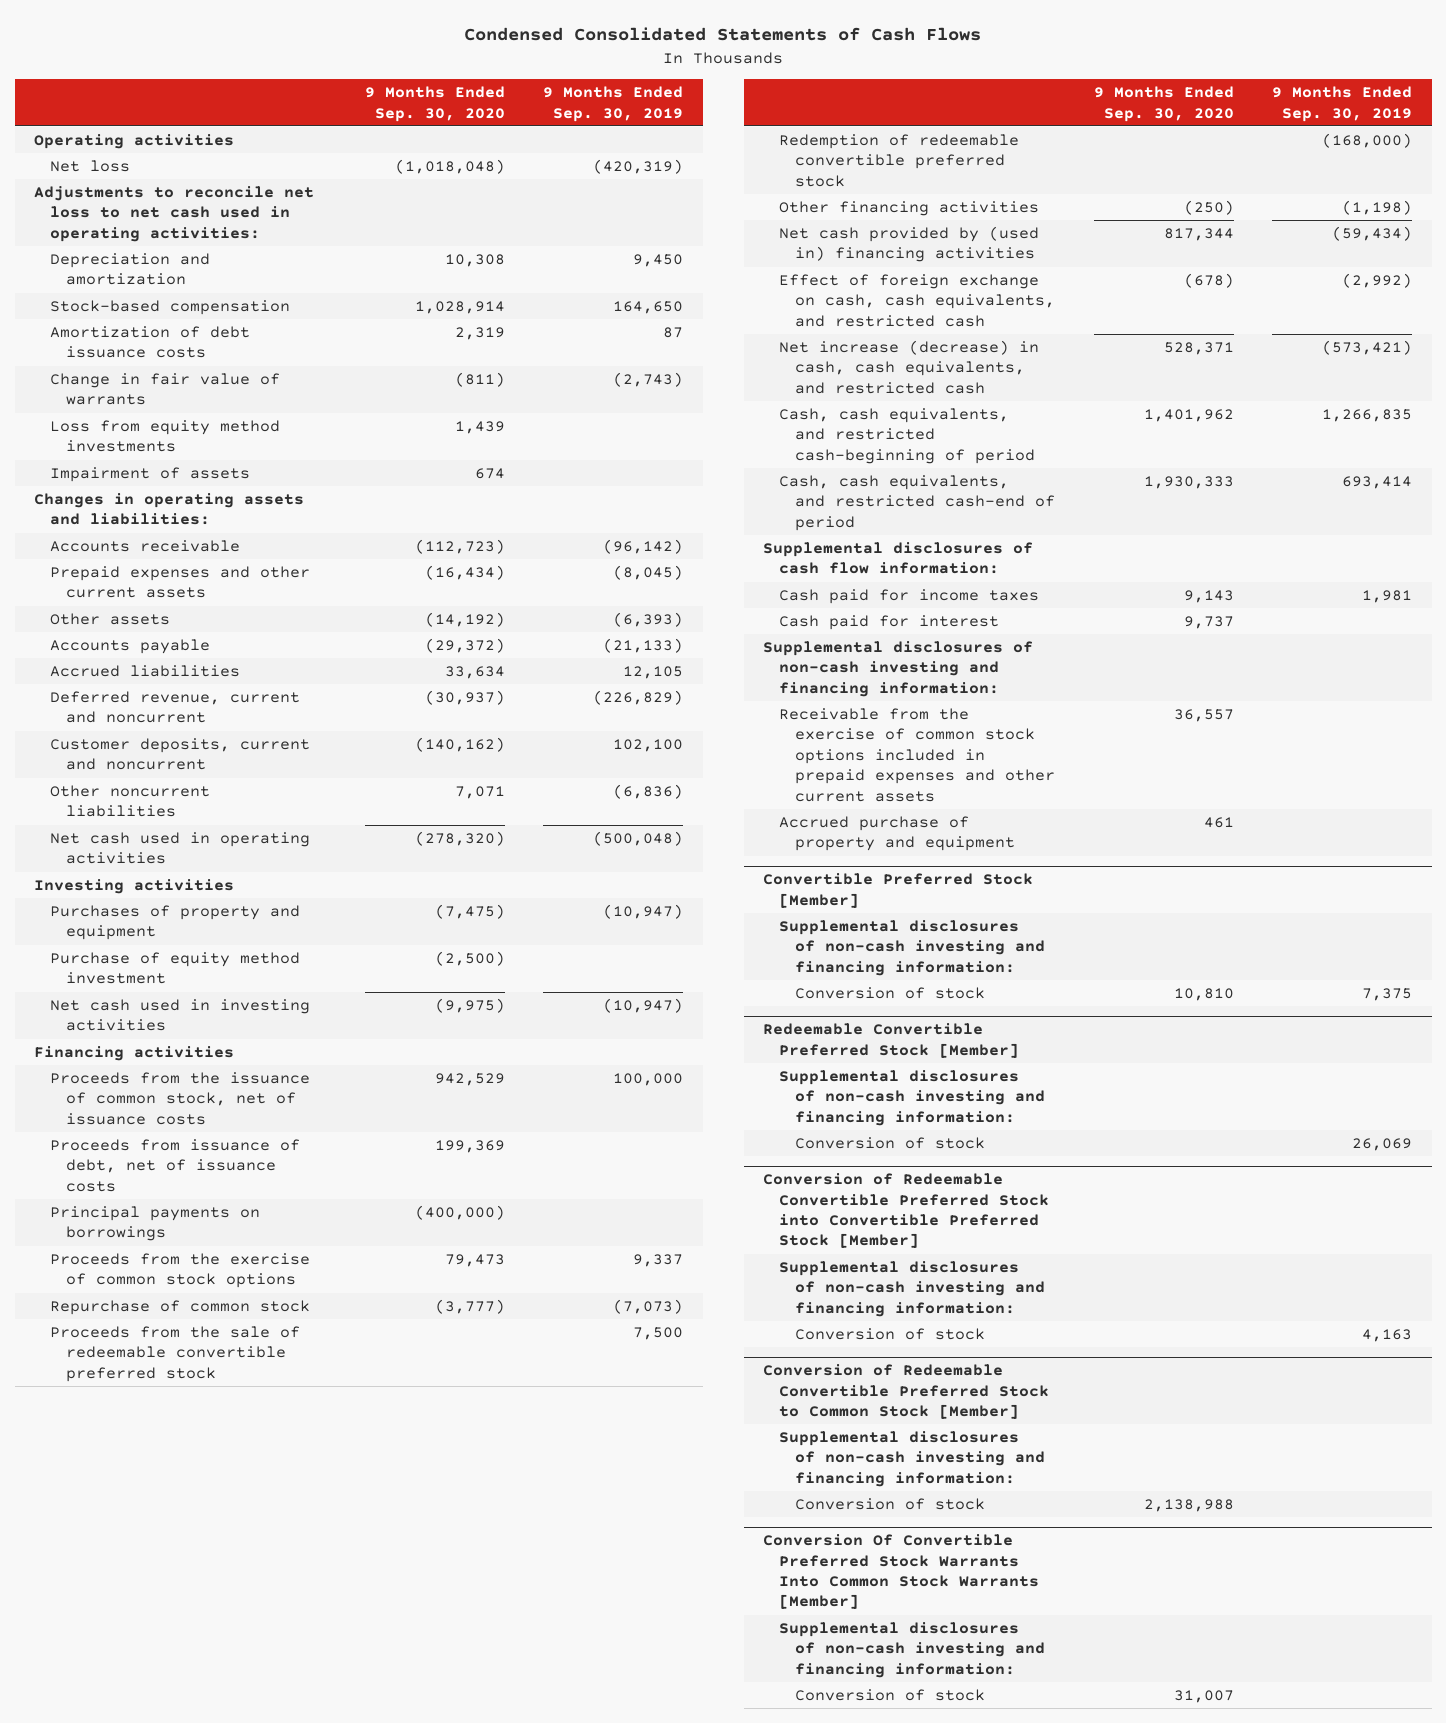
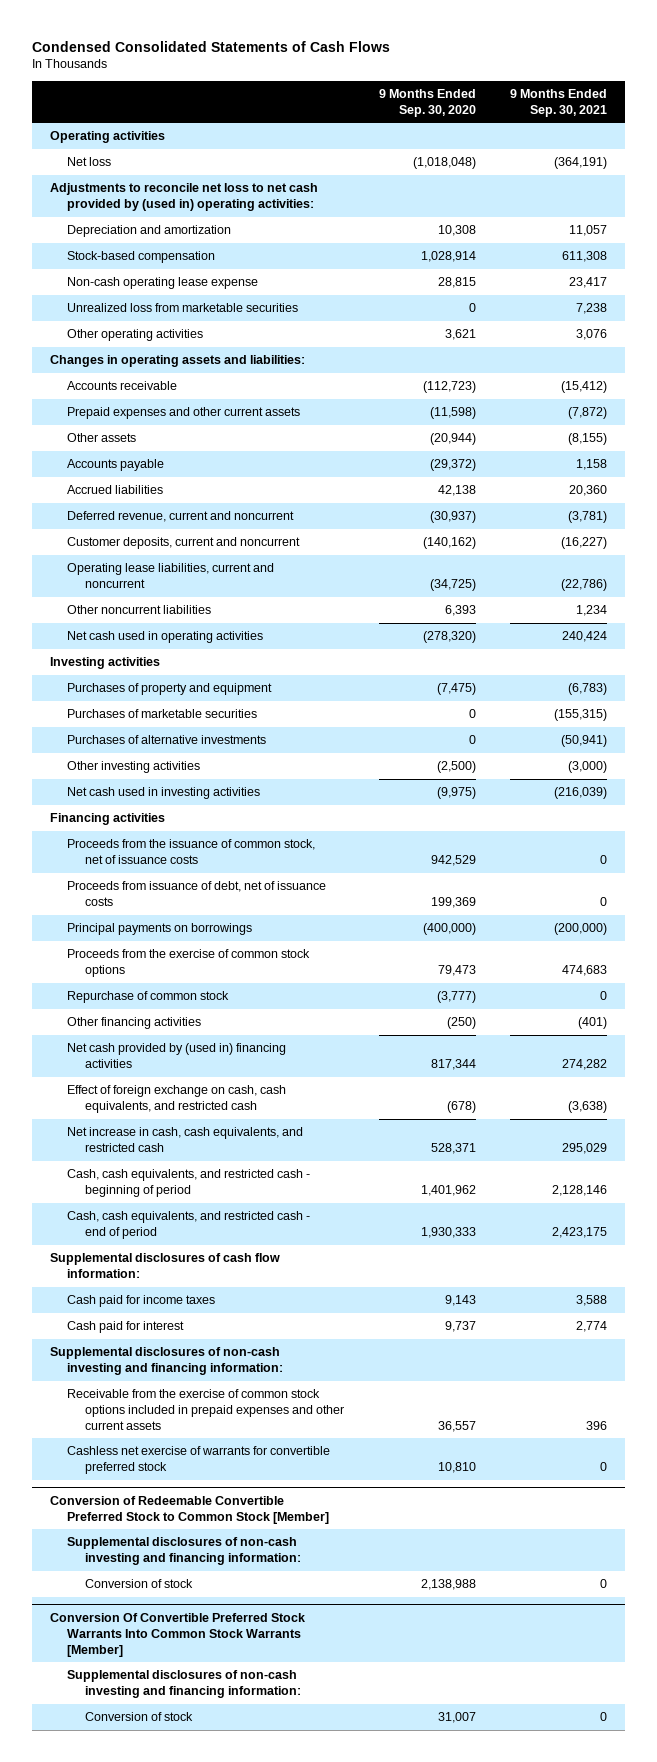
[543,86,684,122] 9 Months Ended Sep. 30, 2019 -> none
none -> [510,88,608,117] 9 Months Ended Sep. 30, 2021
[34,186,315,242] Adjustments to reconcile net loss to net cash used in operating activities: -> [49,183,318,211] Adjustments to reconcile net loss to net cash provided by (used in) operating activities:
[50,326,251,359] Amortization of debt issuance costs -> none
[50,373,281,406] Change in fair value of warrants -> none
[50,420,281,453] Loss from equity method investments -> none
[50,467,251,483] Impairment of assets -> none
none -> [67,277,259,290] Non-cash operating lease expense
none -> [67,303,299,313] Unrealized loss from marketable securities
none -> [67,329,204,342] Other operating activities
[424,565,505,581] (16,434) -> [429,407,476,420] (11,598)
[424,612,505,628] (14,192) -> [429,433,476,446] (20,944)
[444,666,505,680] 33,634 -> [437,485,476,497] 42,138
none -> [67,563,275,588] Operating lease liabilities, current and noncurrent
[454,786,505,800] 7,071 -> [444,605,476,617] 6,393
none -> [67,709,258,719] Purchases of marketable securities
none -> [67,735,267,745] Purchases of alternative investments
[50,952,301,985] Purchase of equity method investment -> [67,761,201,774] Other investing activities
[50,1326,301,1382] Proceeds from the sale of redeemable convertible preferred stock -> none
[779,134,1020,187] Redemption of redeemable convertible preferred stock -> none
[779,340,1040,394] Net increase (decrease) in cash, cash equivalents, and restricted cash -> [67,1127,304,1152] Net increase in cash, cash equivalents, and restricted cash
[779,408,1036,464] Cash, cash equivalents, and restricted cash-beginning of period -> [67,1169,311,1197] Cash, cash equivalents, and restricted cash - beginning of period
[779,475,1056,531] Cash, cash equivalents, and restricted cash-end of period -> [67,1211,311,1239] Cash, cash equivalents, and restricted cash - end of period
[779,816,1016,852] Accrued purchase of property and equipment -> none
[763,873,1034,908] Convertible Preferred Stock [Member] -> none
[779,920,1046,976] Supplemental disclosures of non-cash investing and financing information: -> none
[763,1023,1020,1058] Redeemable Convertible Preferred Stock [Member] -> none
[779,1070,1046,1126] Supplemental disclosures of non-cash investing and financing information: -> none
[795,1137,986,1150] Conversion of stock -> none
[763,1173,1050,1249] Conversion of Redeemable Convertible Preferred Stock into Convertible Preferred Stock [Member] -> none
[779,1261,1046,1317] Supplemental disclosures of non-cash investing and financing information: -> none
[795,1328,986,1341] Conversion of stock -> none
[795,987,986,1000] Conversion of stock -> [67,1446,331,1474] Cashless net exercise of warrants for convertible preferred stock

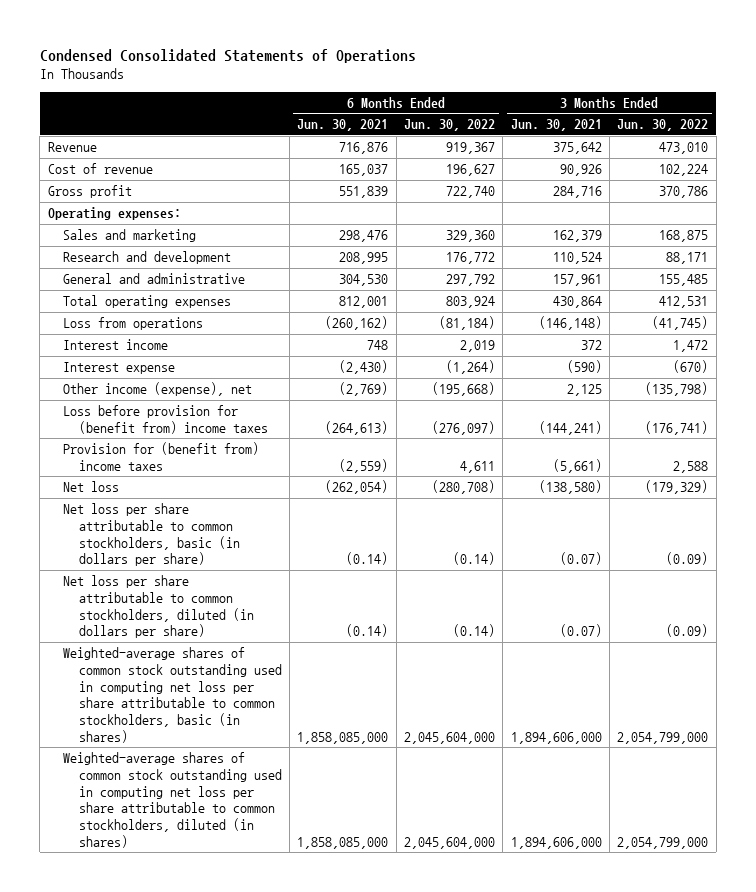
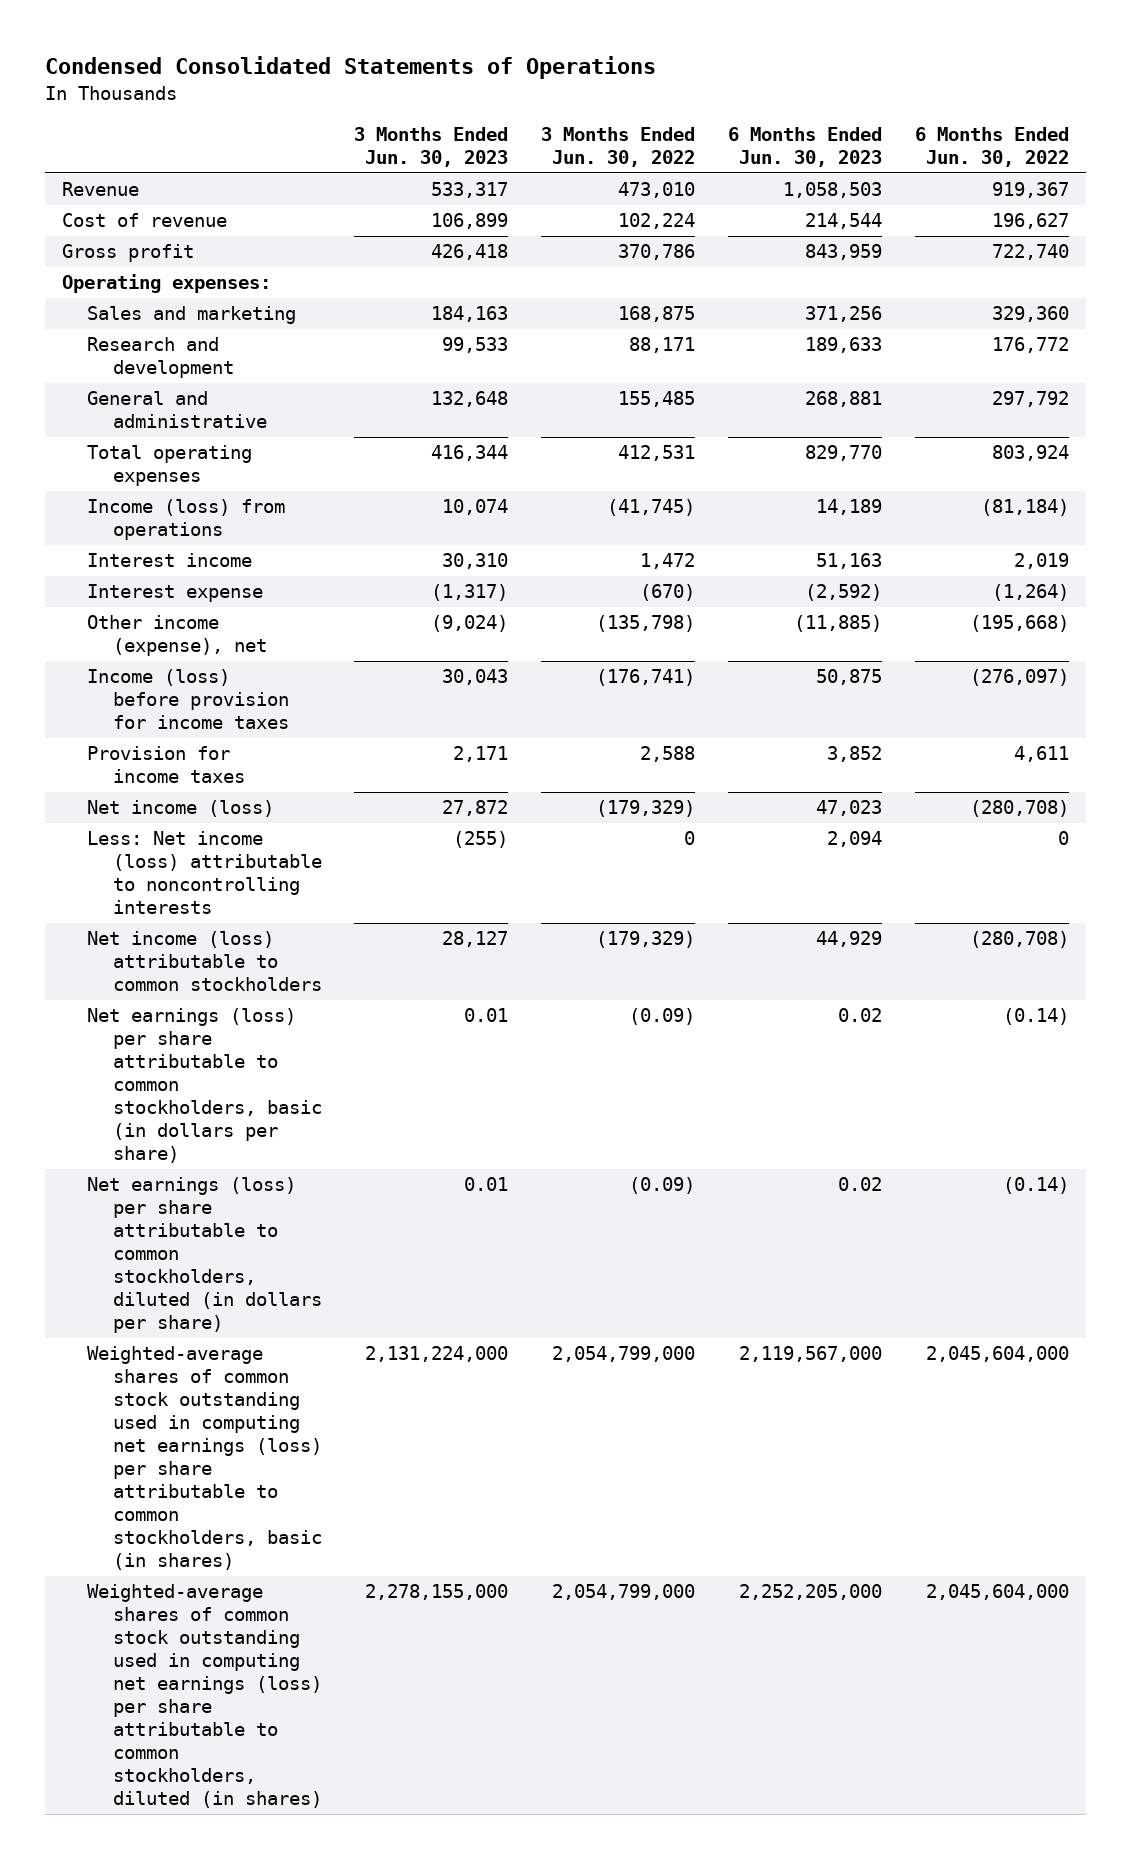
[297,119,389,132] Jun. 30, 2021 -> none
[510,119,602,132] Jun. 30, 2021 -> none
none -> [354,126,509,167] 3 Months Ended Jun. 30, 2023
none -> [728,126,883,167] 6 Months Ended Jun. 30, 2023
[63,317,204,331] Loss from operations -> [87,499,286,541] Income (loss) from operations
[63,405,268,434] Loss before provision for (benefit from) income taxes -> [87,669,289,730] Income (loss) before provision for income taxes
[63,442,260,471] Provision for (benefit from) income taxes -> [87,746,245,784] Provision for income taxes
none -> [87,800,275,818] Net income (loss)
none -> [87,831,322,915] Less: Net income (loss) attributable to noncontrolling interests
[63,481,120,493] Net loss -> [87,931,322,992] Net income (loss) attributable to common stockholders
[63,503,240,567] Net loss per share attributable to common stockholders, basic (in dollars per share) -> [87,1008,322,1164] Net earnings (loss) per share attributable to common stockholders, basic (in dollars per share)
[63,575,254,639] Net loss per share attributable to common stockholders, diluted (in dollars per share) -> [87,1177,322,1334] Net earnings (loss) per share attributable to common stockholders, diluted (in dollars per share)
[63,647,282,743] Weighted-average shares of common stock outstanding used in computing net loss per share attributable to common stockholders, basic (in shares) -> [87,1346,322,1571] Weighted-average shares of common stock outstanding used in computing net earnings (loss) per share attributable to common stockholders, basic (in shares)
[63,752,282,848] Weighted-average shares of common stock outstanding used in computing net loss per share attributable to common stockholders, diluted (in shares) -> [87,1584,322,1809] Weighted-average shares of common stock outstanding used in computing net earnings (loss) per share attributable to common stockholders, diluted (in shares)

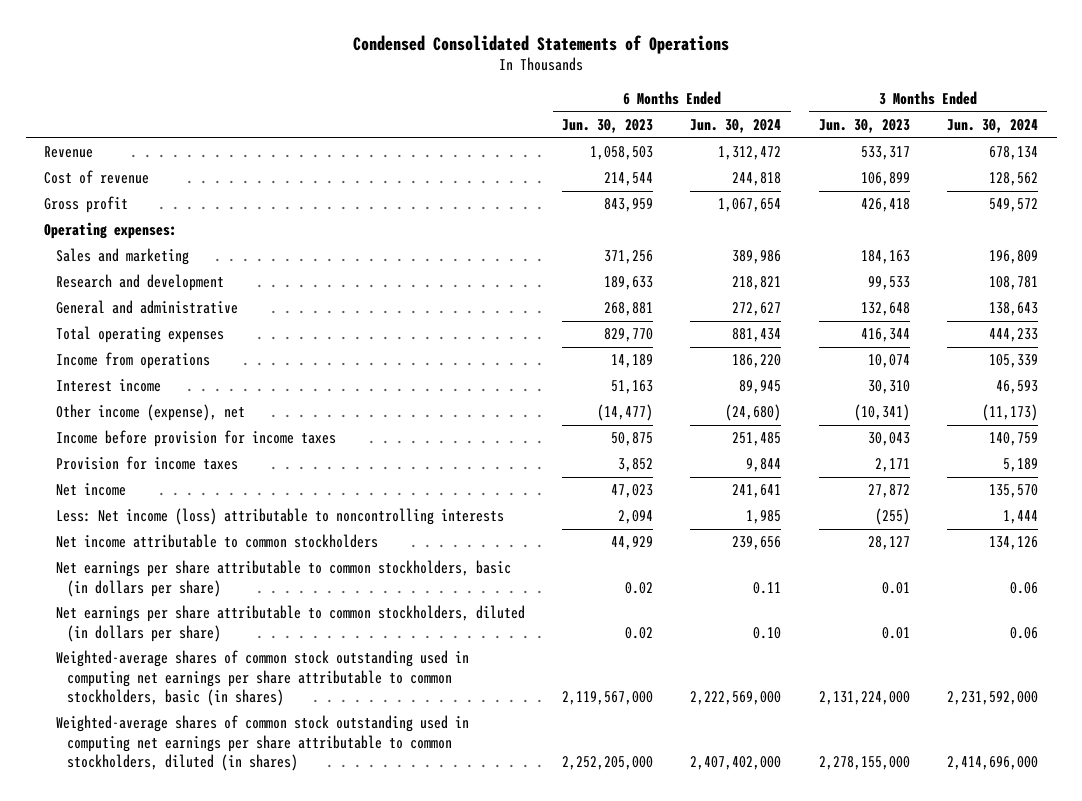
[541,126,696,167] 3 Months Ended Jun. 30, 2022 -> none
[915,126,1070,167] 6 Months Ended Jun. 30, 2022 -> none
none -> [690,119,782,134] Jun. 30, 2024
none -> [947,119,1039,134] Jun. 30, 2024
[87,499,286,541] Income (loss) from operations -> [55,352,210,370] Income from operations
[87,584,264,603] Interest expense -> none
[431,615,509,633] (9,024) -> [853,404,910,422] (10,341)
[794,615,883,633] (11,885) -> [597,404,654,422] (14,477)
[87,669,289,730] Income (loss) before provision for income taxes -> [55,430,336,448] Income before provision for income taxes
[87,800,275,818] Net income (loss) -> [55,483,126,497] Net income
[87,931,322,992] Net income (loss) attributable to common stockholders -> [55,534,378,549] Net income attributable to common stockholders
[87,1008,322,1164] Net earnings (loss) per share attributable to common stockholders, basic (in dollars per share) -> [55,560,511,597] Net earnings per share attributable to common stockholders, basic (in dollars per share)
[87,1177,322,1334] Net earnings (loss) per share attributable to common stockholders, diluted (in dollars per share) -> [55,605,525,642] Net earnings per share attributable to common stockholders, diluted (in dollars per share)
[87,1346,322,1571] Weighted-average shares of common stock outstanding used in computing net earnings (loss) per share attributable to common stockholders, basic (in shares) -> [55,650,469,707] Weighted-average shares of common stock outstanding used in computing net earnings per share attributable to common stockholders, basic (in shares)
[87,1584,322,1809] Weighted-average shares of common stock outstanding used in computing net earnings (loss) per share attributable to common stockholders, diluted (in shares) -> [55,715,469,772] Weighted-average shares of common stock outstanding used in computing net earnings per share attributable to common stockholders, diluted (in shares)

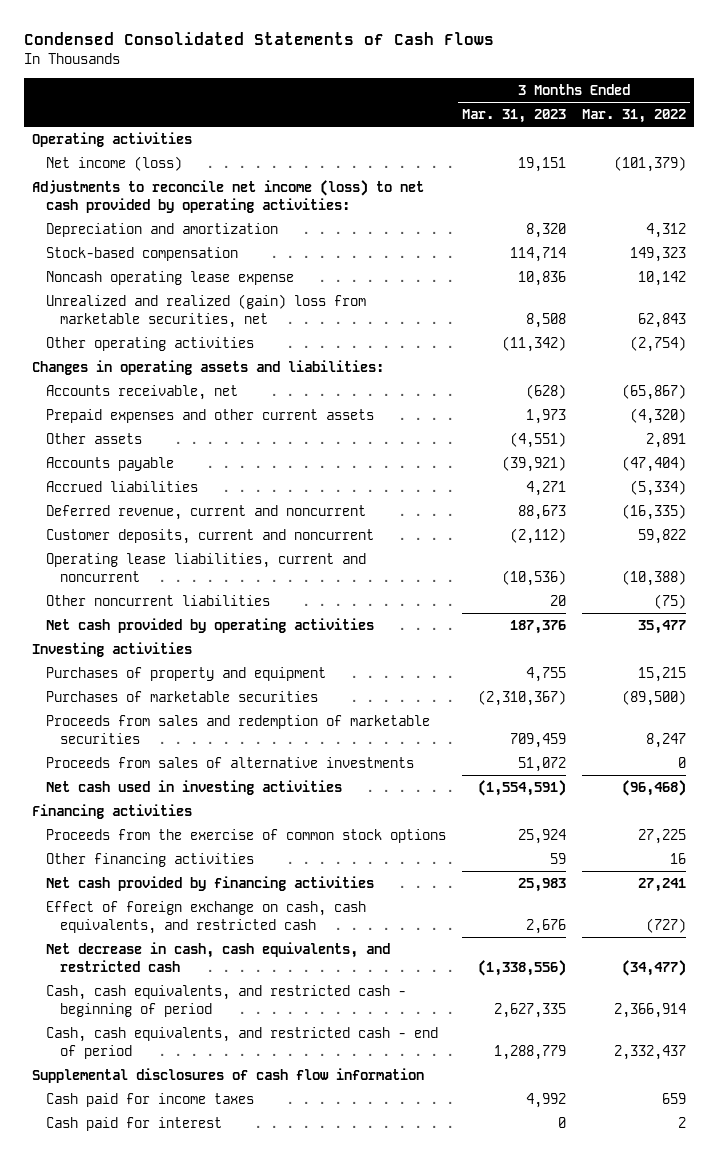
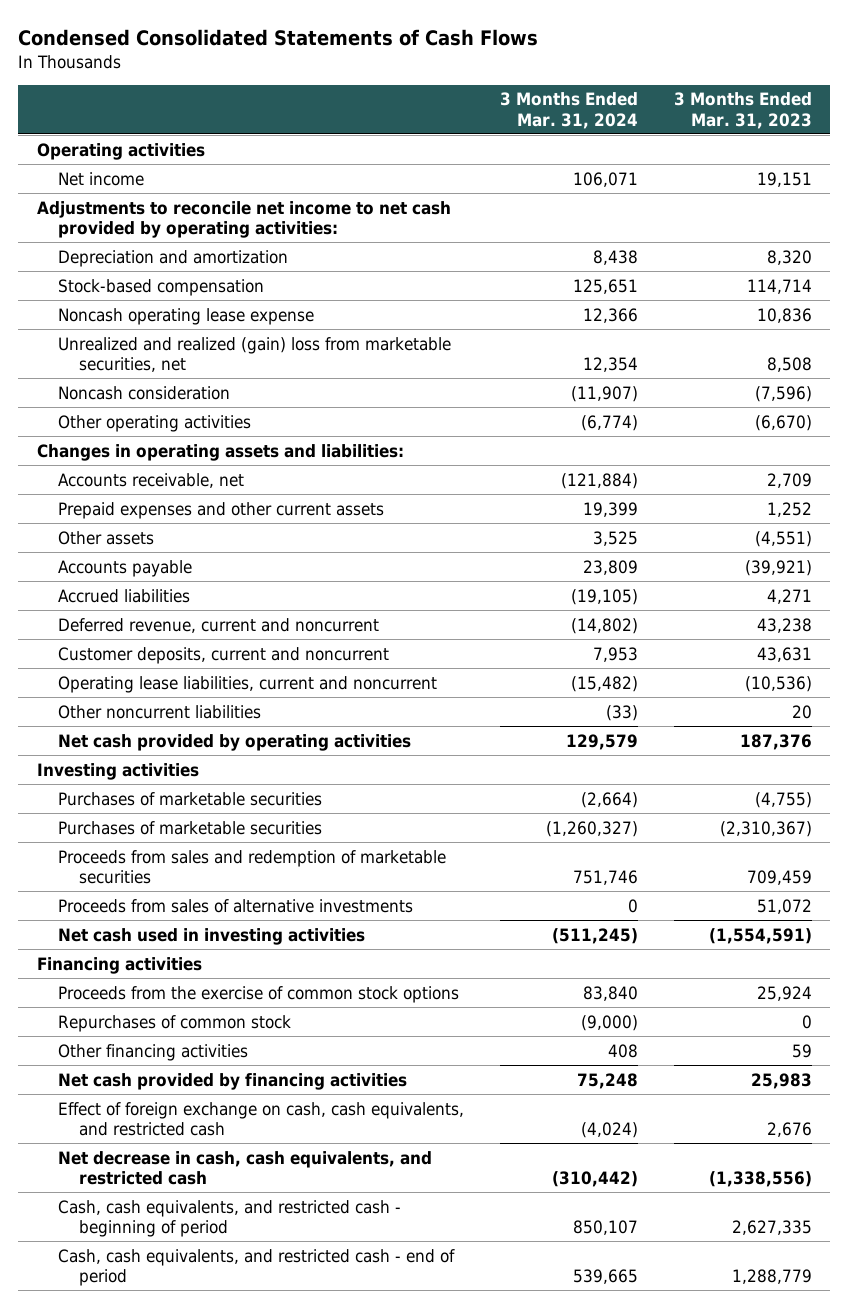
[582,109,687,124] Mar. 31, 2022 -> none
none -> [500,92,639,129] 3 Months Ended Mar. 31, 2024
[45,155,182,171] Net income (loss) -> [57,171,144,186] Net income
[31,179,424,214] Adjustments to reconcile net income (loss) to net cash provided by operating activities: -> [36,200,451,239] Adjustments to reconcile net income to net cash provided by operating activities:
none -> [57,385,230,400] Noncash consideration
[502,335,567,352] (11,342) -> [755,414,813,431] (6,670)
[526,383,567,399] (628) -> [767,472,813,488] 2,709
[526,408,567,424] 1,973 -> [767,501,813,517] 1,252
[518,504,567,520] 88,673 -> [757,617,813,633] 43,238
[510,527,567,544] (2,112) -> [757,646,813,662] 43,631
[45,666,326,681] Purchases of property and equipment -> [57,791,322,806] Purchases of marketable securities
[526,666,567,682] 4,755 -> [755,791,813,808] (4,755)
none -> [57,1014,291,1032] Repurchases of common stock
[31,1067,424,1083] Supplemental disclosures of cash flow information -> none
[45,1092,254,1107] Cash paid for income taxes -> none
[45,1116,222,1131] Cash paid for interest -> none

